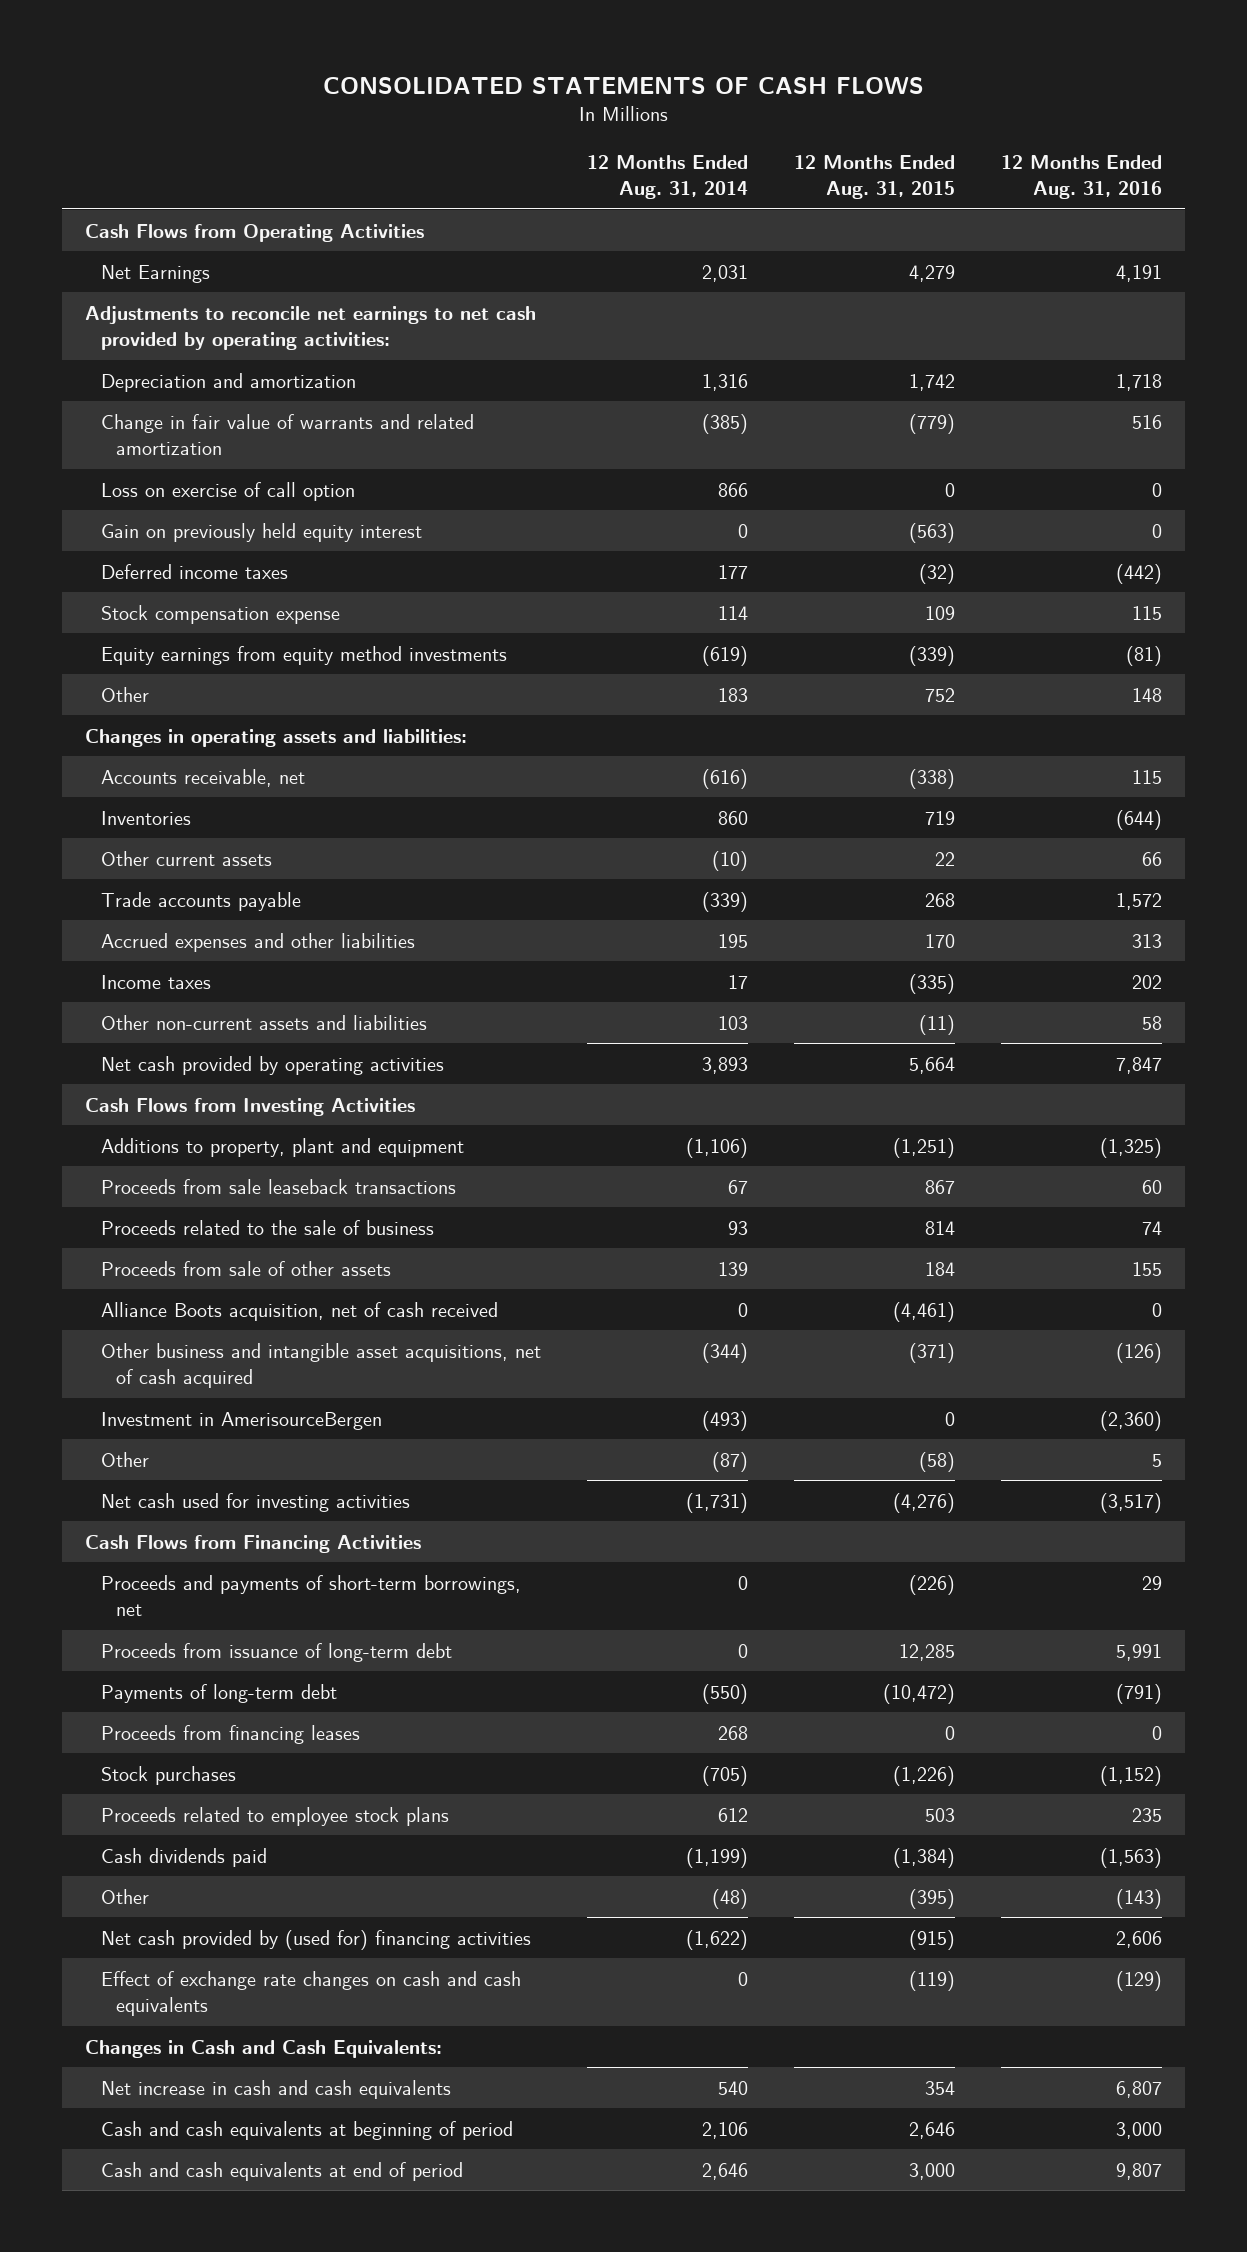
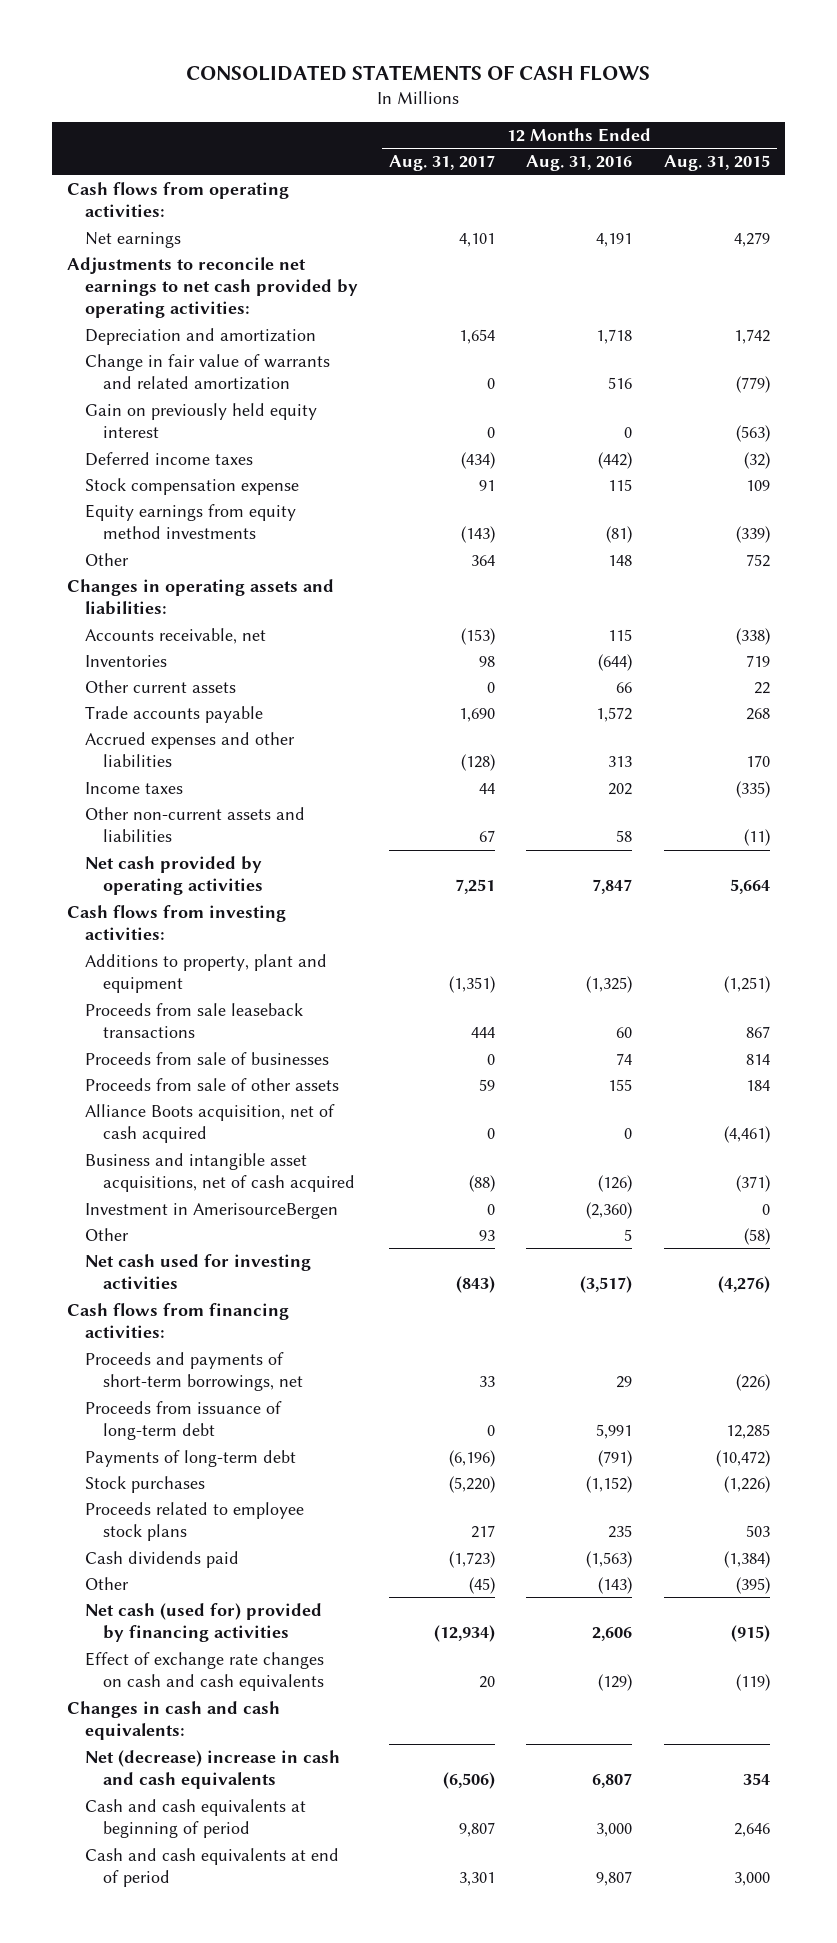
[586,154,748,200] 12 Months Ended Aug. 31, 2014 -> none
none -> [389,155,496,172] Aug. 31, 2017
[85,223,425,242] Cash Flows from Operating Activities -> [67,182,290,218] Cash flows from operating activities:
[100,264,210,283] Net Earnings -> [85,232,182,249] Net earnings
[100,481,355,501] Loss on exercise of call option -> none
[85,1097,416,1116] Cash Flows from Investing Activities -> [67,905,287,941] Cash flows from investing activities:
[100,1219,434,1235] Proceeds related to the sale of business -> [85,1052,330,1066] Proceeds from sale of businesses
[100,1301,498,1321] Alliance Boots acquisition, net of cash received -> [85,1104,336,1144] Alliance Boots acquisition, net of cash acquired
[100,1342,541,1388] Other business and intangible asset acquisitions, net of cash acquired -> [85,1153,356,1193] Business and intangible asset acquisitions, net of cash acquired
[85,1534,422,1553] Cash Flows from Financing Activities -> [67,1303,290,1339] Cash flows from financing activities:
[100,1724,360,1744] Proceeds from financing leases -> none
[100,1929,531,1950] Net cash provided by (used for) financing activities -> [85,1603,323,1643] Net cash (used for) provided by financing activities
[85,2039,443,2058] Changes in Cash and Cash Equivalents: -> [67,1701,281,1741] Changes in cash and cash equivalents:
[100,2079,451,2099] Net increase in cash and cash equivalents -> [85,1750,341,1790] Net (decrease) increase in cash and cash equivalents

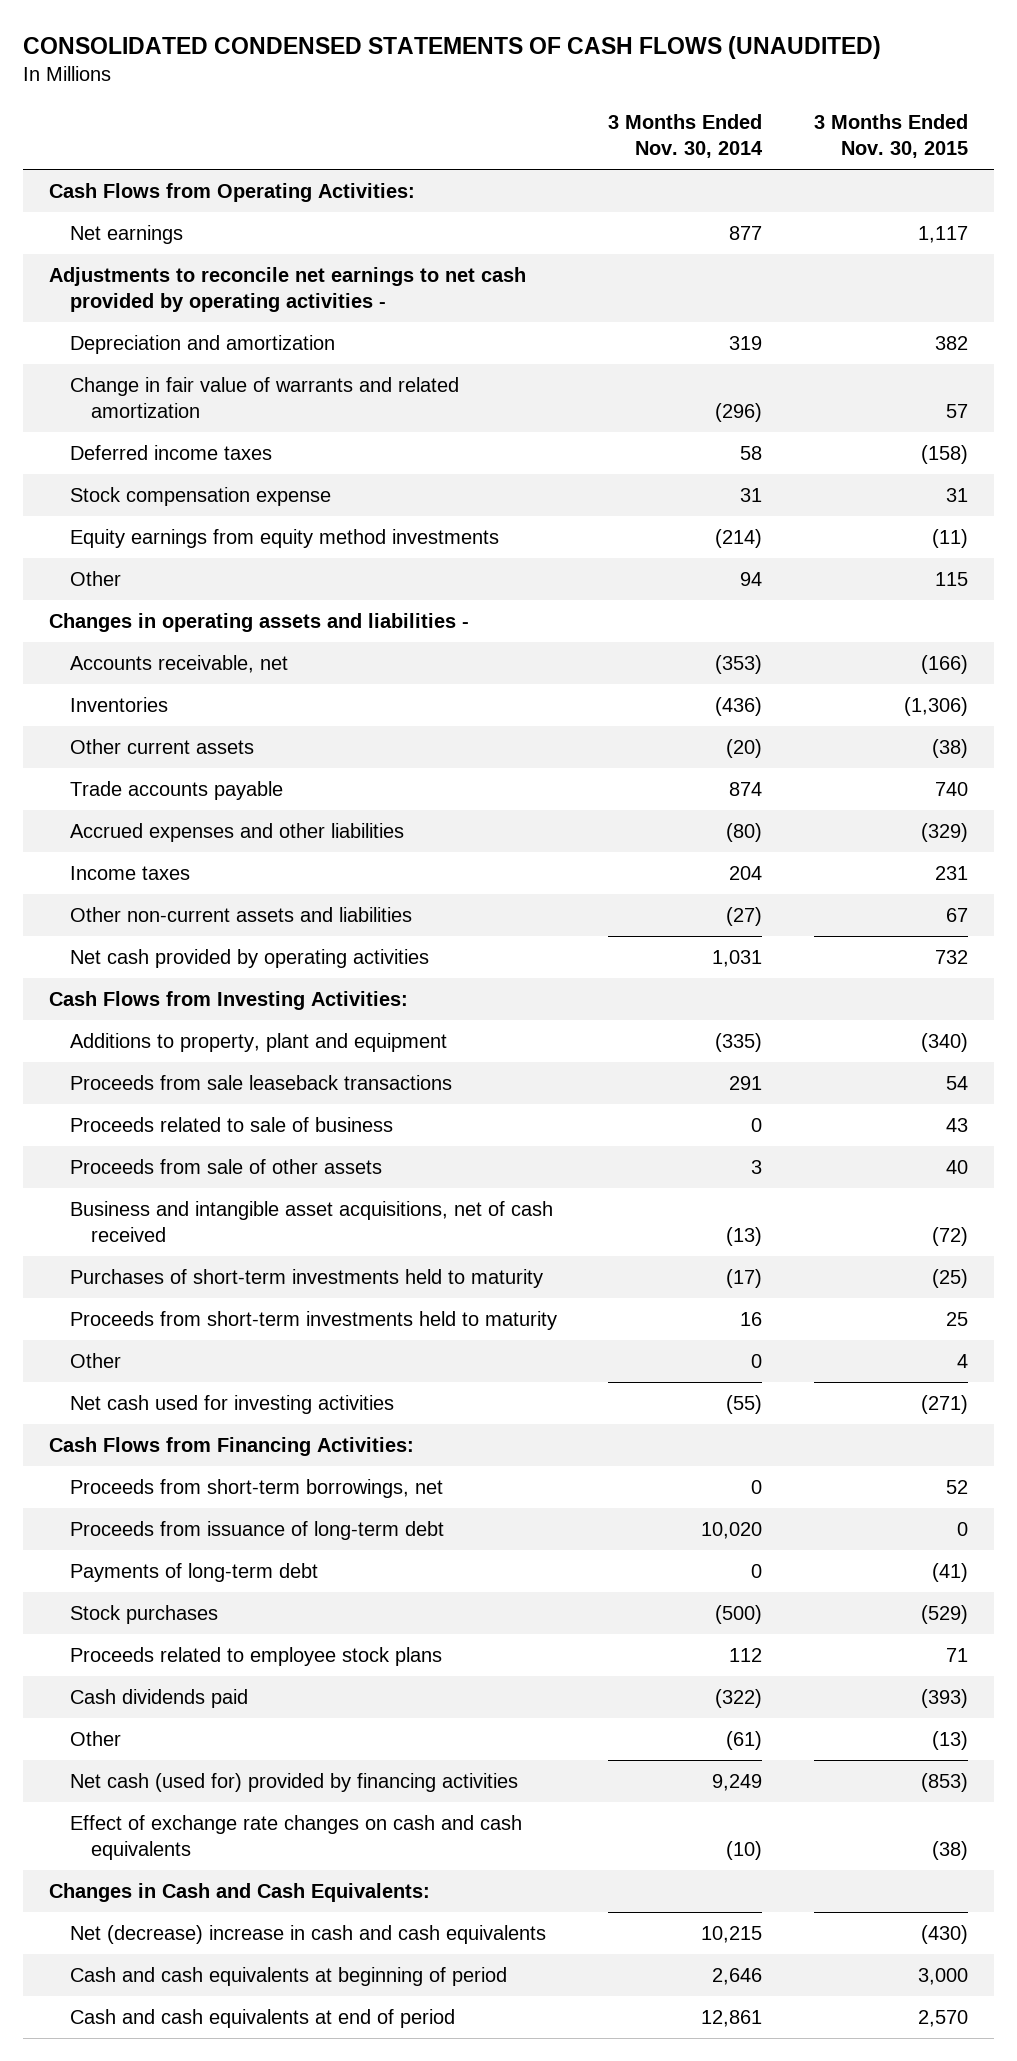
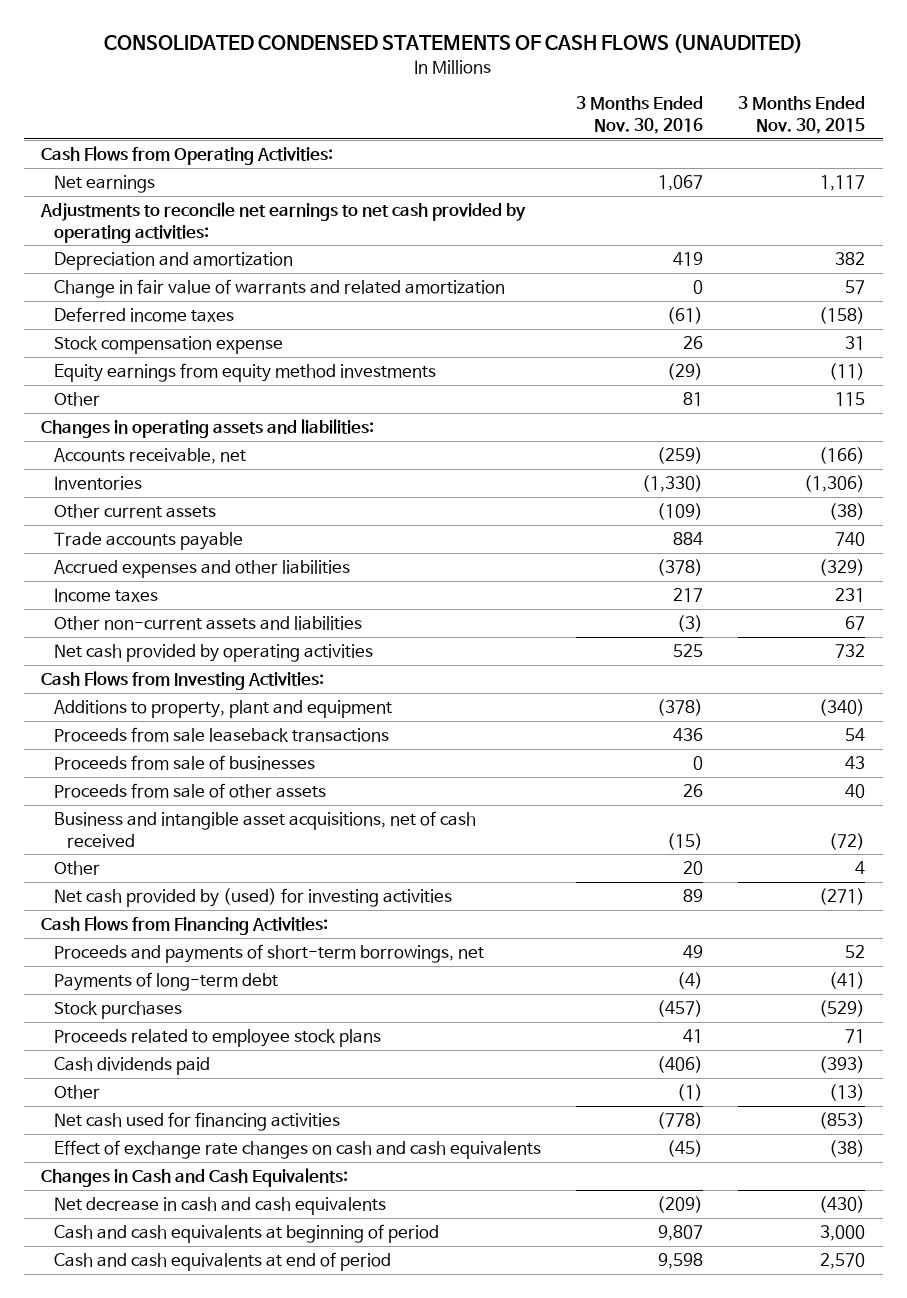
[608,114,764,159] 3 Months Ended Nov. 30, 2014 -> none
none -> [576,96,704,135] 3 Months Ended Nov. 30, 2016
[48,266,526,312] Adjustments to reconcile net earnings to net cash provided by operating activities - -> [40,201,527,243] Adjustments to reconcile net earnings to net cash provided by operating activities:
[48,612,469,632] Changes in operating assets and liabilities - -> [41,418,375,438] Changes in operating assets and liabilities:
[69,1116,393,1132] Proceeds related to sale of business -> [54,754,316,770] Proceeds from sale of businesses
[69,1268,543,1288] Purchases of short-term investments held to maturity -> none
[69,1310,557,1330] Proceeds from short-term investments held to maturity -> none
[69,1394,394,1414] Net cash used for investing activities -> [54,887,453,907] Net cash provided by (used) for investing activities
[69,1520,444,1540] Proceeds from issuance of long-term debt -> none
[69,1478,443,1498] Proceeds from short-term borrowings, net -> [54,943,485,963] Proceeds and payments of short-term borrowings, net
[69,1772,518,1792] Net cash (used for) provided by financing activities -> [54,1111,341,1131] Net cash used for financing activities
[69,1924,546,1944] Net (decrease) increase in cash and cash equivalents -> [54,1196,387,1215] Net decrease in cash and cash equivalents

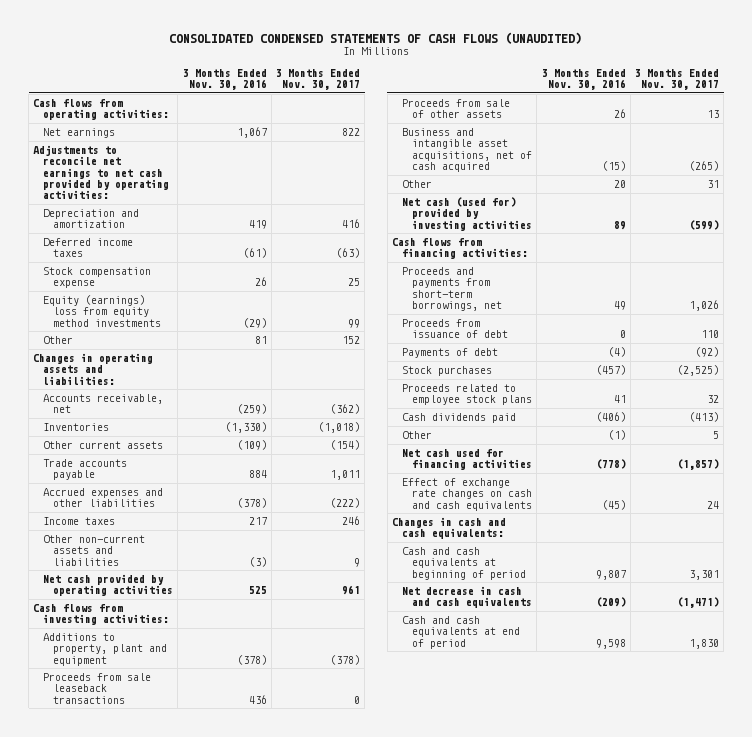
[738,96,866,135] 3 Months Ended Nov. 30, 2015 -> none
none -> [276,68,361,91] 3 Months Ended Nov. 30, 2017
[41,145,334,165] Cash Flows from Operating Activities: -> [33,98,170,121] Cash flows from operating activities:
[54,278,506,298] Change in fair value of warrants and related amortization -> none
[54,362,437,382] Equity earnings from equity method investments -> [43,294,162,327] Equity (earnings) loss from equity method investments
[41,670,325,690] Cash Flows from Investing Activities: -> [33,603,170,626] Cash flows from investing activities:
[54,754,316,770] Proceeds from sale of businesses -> none
[54,810,477,848] Business and intangible asset acquisitions, net of cash received -> [402,127,533,172] Business and intangible asset acquisitions, net of cash acquired
[54,887,453,907] Net cash provided by (used) for investing activities -> [402,196,533,231] Net cash (used for) provided by investing activities
[41,915,329,935] Cash Flows from Financing Activities: -> [392,237,529,260] Cash flows from financing activities:
[54,943,485,963] Proceeds and payments of short-term borrowings, net -> [402,266,503,311] Proceeds and payments from short-term borrowings, net
none -> [402,318,509,339] Proceeds from issuance of debt
[54,971,279,991] Payments of long-term debt -> [402,347,499,358] Payments of debt
[41,1167,349,1187] Changes in Cash and Cash Equivalents: -> [392,516,507,540] Changes in cash and cash equivalents:
[54,1196,387,1215] Net decrease in cash and cash equivalents -> [402,585,533,609] Net decrease in cash and cash equivalents

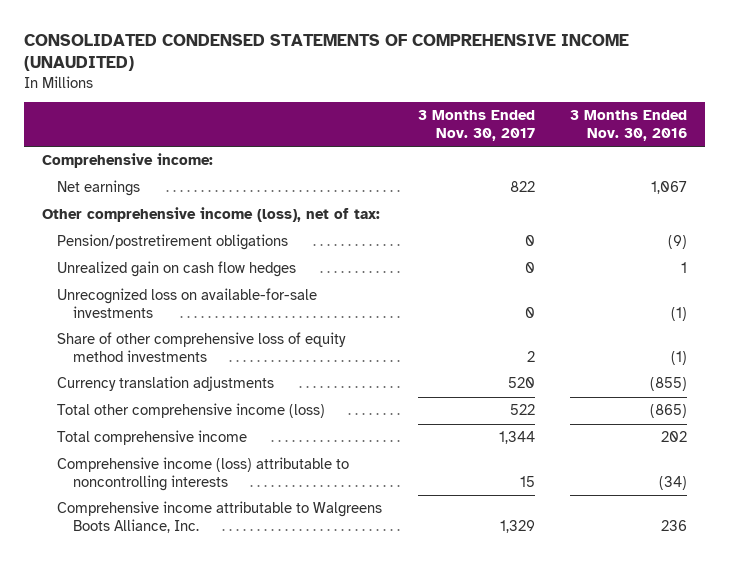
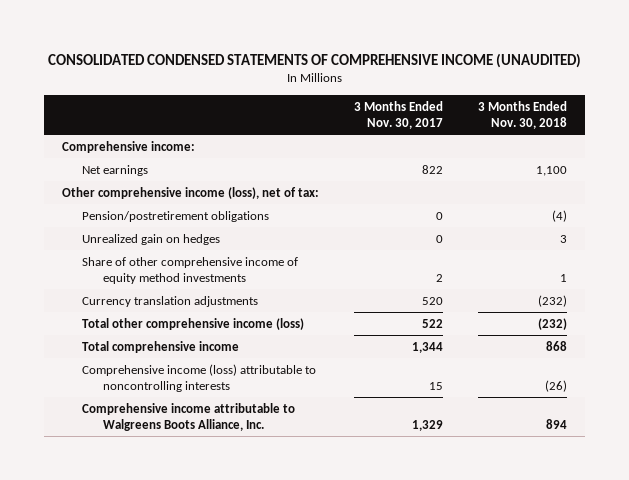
[569,110,687,141] 3 Months Ended Nov. 30, 2016 -> none
none -> [478,100,568,130] 3 Months Ended Nov. 30, 2018
[57,288,318,318] Unrecognized loss on available-for-sale investments -> none
[57,261,297,278] Unrealized gain on cash flow hedges -> [82,233,221,245] Unrealized gain on hedges
[57,332,347,362] Share of other comprehensive loss of equity method investments -> [82,256,299,284] Share of other comprehensive income of equity method investments

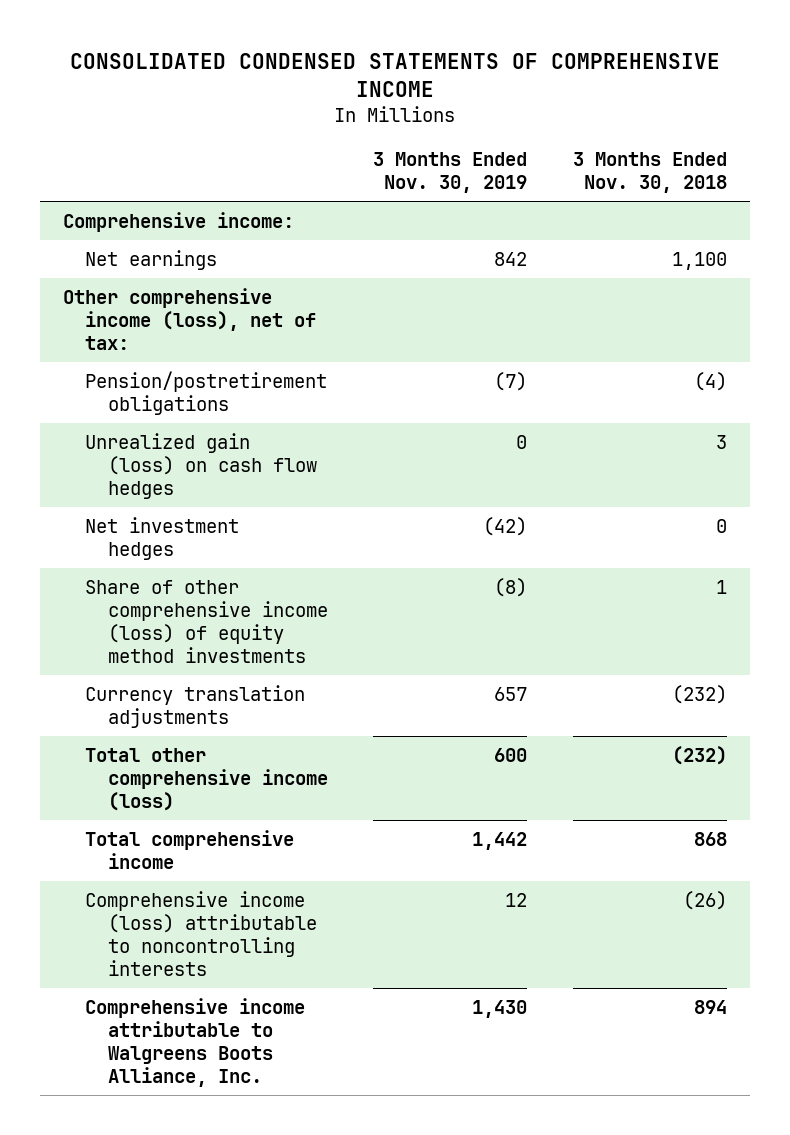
[47,52,581,68] CONSOLIDATED CONDENSED STATEMENTS OF COMPREHENSIVE INCOME (UNAUDITED) -> [69,52,720,98] CONSOLIDATED CONDENSED STATEMENTS OF COMPREHENSIVE INCOME
[354,100,444,130] 3 Months Ended Nov. 30, 2017 -> none
none -> [373,152,528,194] 3 Months Ended Nov. 30, 2019
[82,233,221,245] Unrealized gain on hedges -> [85,432,317,499] Unrealized gain (loss) on cash flow hedges
none -> [85,516,240,560] Net investment hedges
[82,256,299,284] Share of other comprehensive income of equity method investments -> [85,579,328,663] Share of other comprehensive income (loss) of equity method investments

